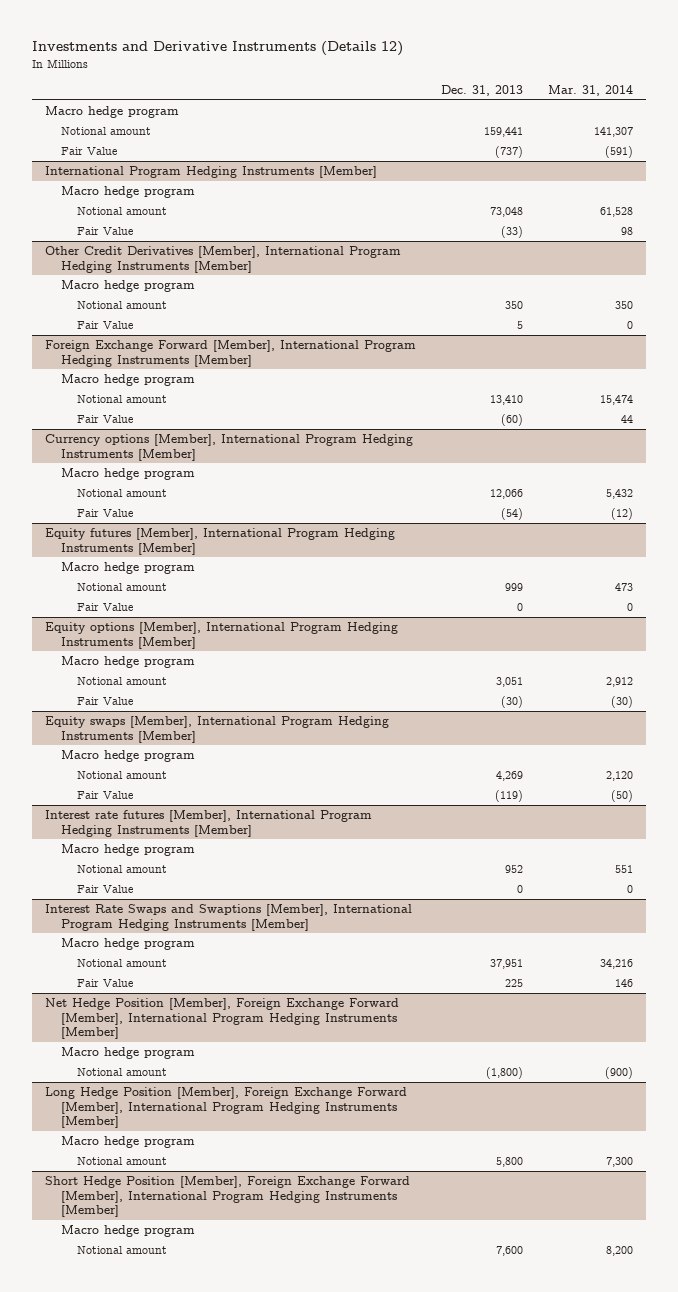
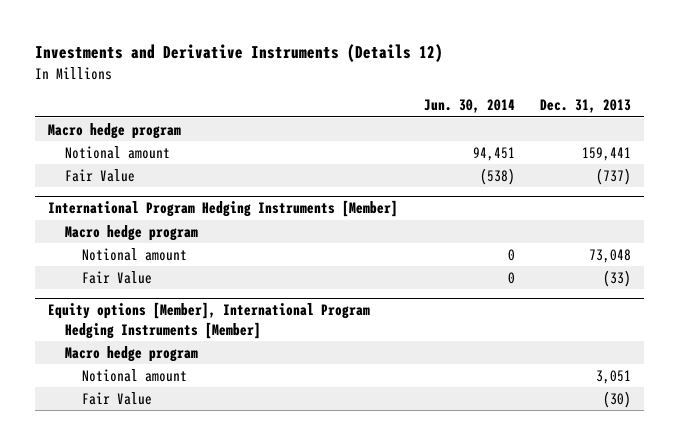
[548,84,634,96] Mar. 31, 2014 -> none
none -> [423,99,515,114] Jun. 30, 2014
[44,246,401,273] Other Credit Derivatives [Member], International Program Hedging Instruments [Member] -> none
[60,280,195,293] Macro hedge program -> none
[77,301,168,310] Notional amount -> none
[77,321,134,330] Fair Value -> none
[44,340,416,367] Foreign Exchange Forward [Member], International Program Hedging Instruments [Member] -> none
[60,374,195,387] Macro hedge program -> none
[77,395,168,404] Notional amount -> none
[77,415,134,424] Fair Value -> none
[44,434,413,461] Currency options [Member], International Program Hedging Instruments [Member] -> none
[60,468,195,481] Macro hedge program -> none
[77,489,168,498] Notional amount -> none
[77,509,134,518] Fair Value -> none
[44,528,395,555] Equity futures [Member], International Program Hedging Instruments [Member] -> none
[60,562,195,575] Macro hedge program -> none
[77,583,168,592] Notional amount -> none
[77,603,134,612] Fair Value -> none
[44,716,389,743] Equity swaps [Member], International Program Hedging Instruments [Member] -> none
[60,750,195,763] Macro hedge program -> none
[77,771,168,780] Notional amount -> none
[77,791,134,800] Fair Value -> none
[44,810,372,837] Interest rate futures [Member], International Program Hedging Instruments [Member] -> none
[60,844,195,857] Macro hedge program -> none
[77,865,168,874] Notional amount -> none
[77,885,134,894] Fair Value -> none
[44,904,412,931] Interest Rate Swaps and Swaptions [Member], International Program Hedging Instruments [Member] -> none
[60,938,195,951] Macro hedge program -> none
[77,959,168,968] Notional amount -> none
[77,979,134,988] Fair Value -> none
[44,998,399,1040] Net Hedge Position [Member], Foreign Exchange Forward [Member], International Program Hedging Instruments [Member] -> none
[60,1047,195,1060] Macro hedge program -> none
[77,1068,168,1077] Notional amount -> none
[44,1087,407,1129] Long Hedge Position [Member], Foreign Exchange Forward [Member], International Program Hedging Instruments [Member] -> none
[60,1136,195,1149] Macro hedge program -> none
[77,1157,168,1166] Notional amount -> none
[44,1176,410,1218] Short Hedge Position [Member], Foreign Exchange Forward [Member], International Program Hedging Instruments [Member] -> none
[60,1225,195,1238] Macro hedge program -> none
[77,1246,168,1255] Notional amount -> none

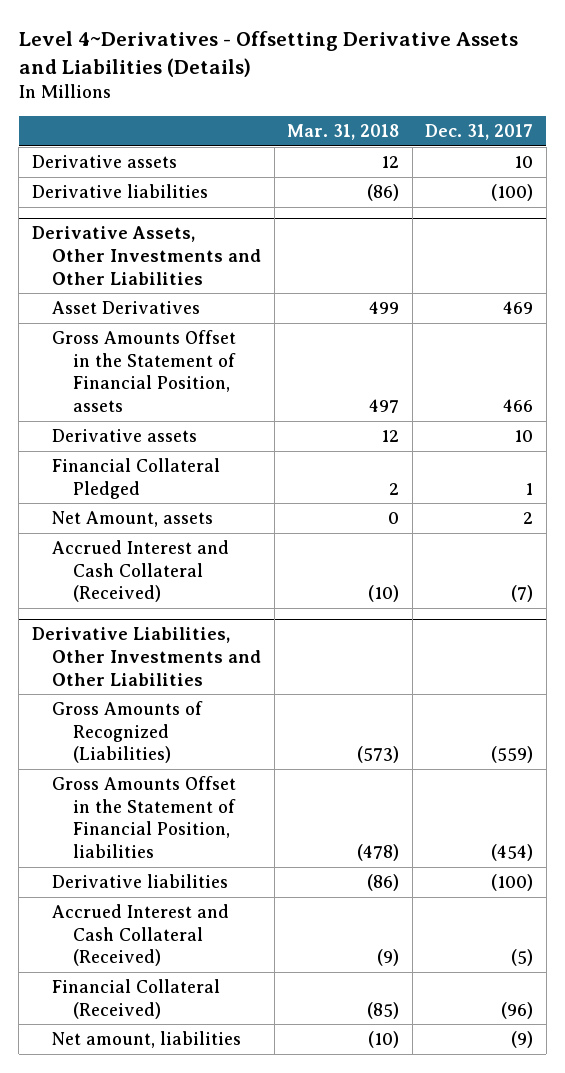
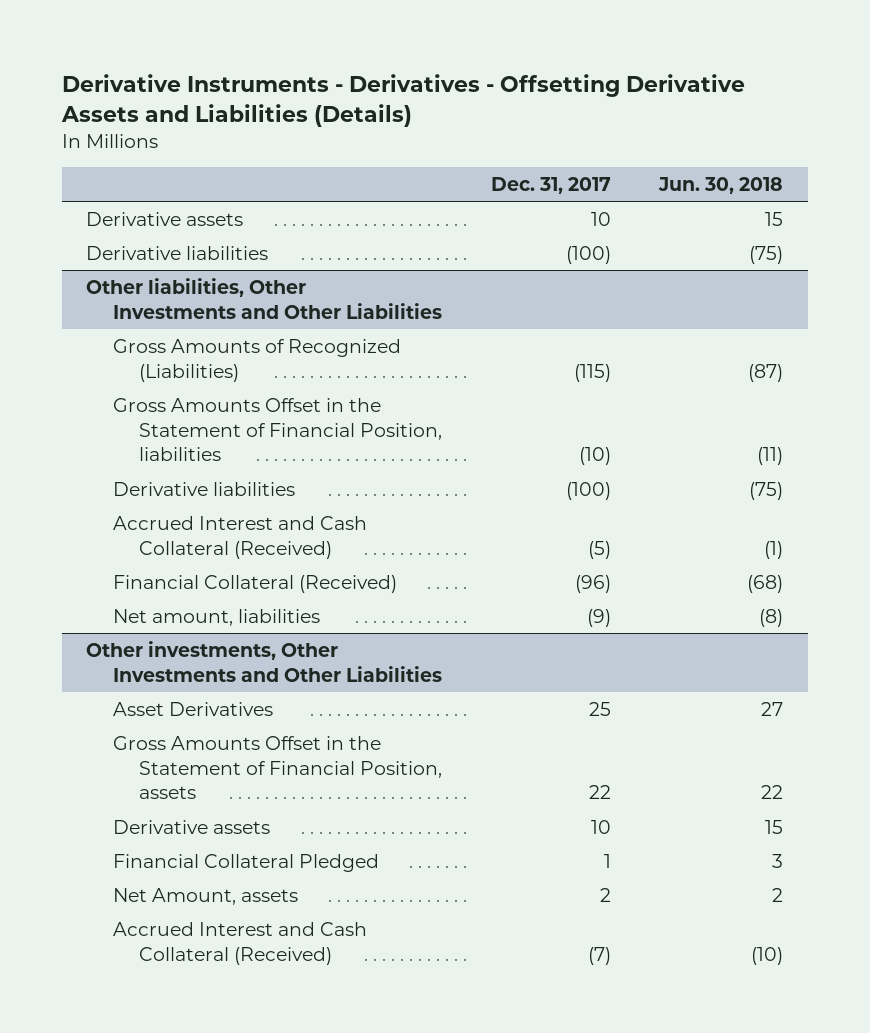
[18,31,518,78] Level 4~Derivatives - Offsetting Derivative Assets and Liabilities (Details) -> [61,73,746,127] Derivative Instruments - Derivatives - Offsetting Derivative Assets and Liabilities (Details)
[287,124,400,141] Mar. 31, 2018 -> none
none -> [658,176,784,194] Jun. 30, 2018
[31,226,262,285] Derivative Assets, Other Investments and Other Liabilities -> none
[52,301,201,315] Asset Derivatives -> none
[52,330,237,412] Gross Amounts Offset in the Statement of Financial Position, assets -> none
[52,429,198,443] Derivative assets -> none
[52,458,221,499] Financial Collateral Pledged -> none
[52,511,214,528] Net Amount, assets -> none
[52,540,230,603] Accrued Interest and Cash Collateral (Received) -> none
[31,627,262,686] Derivative Liabilities, Other Investments and Other Liabilities -> [86,277,442,319] Other liabilities, Other Investments and Other Liabilities
[491,746,534,764] (559) -> [573,363,611,382] (115)
[491,843,534,861] (454) -> [578,447,611,466] (10)
none -> [86,640,442,682] Other investments, Other Investments and Other Liabilities
none -> [112,701,273,716] Asset Derivatives
none -> [112,735,443,800] Gross Amounts Offset in the Statement of Financial Position, assets
none -> [112,819,270,834] Derivative assets
none -> [112,853,379,872] Financial Collateral Pledged
none -> [112,887,298,905] Net Amount, assets
none -> [112,921,367,965] Accrued Interest and Cash Collateral (Received)

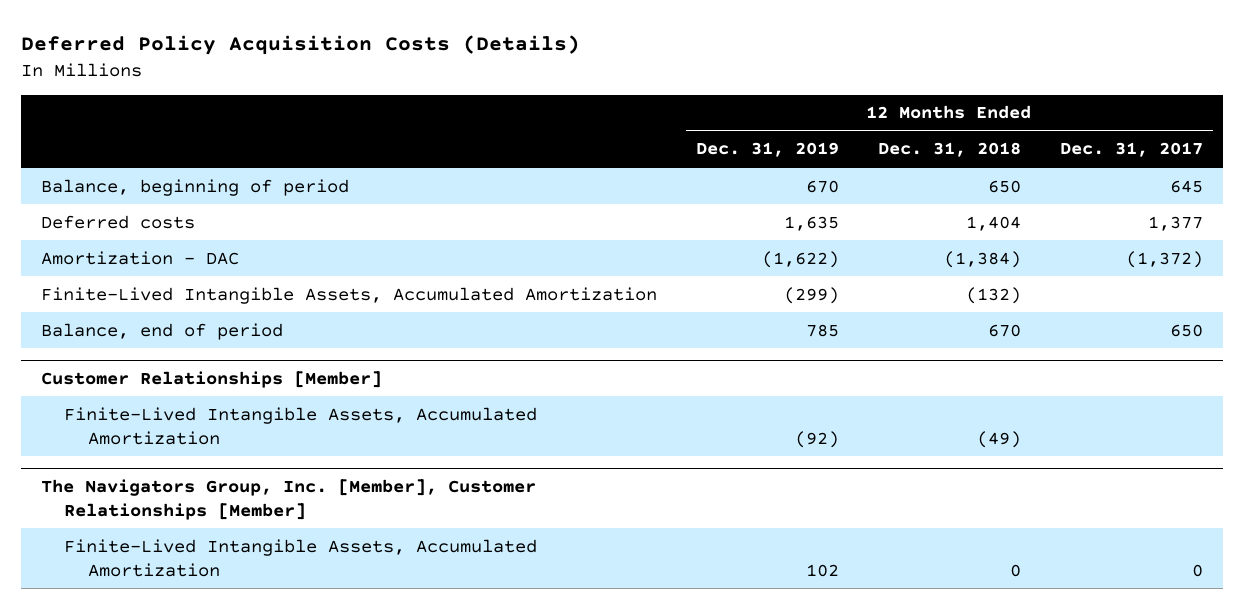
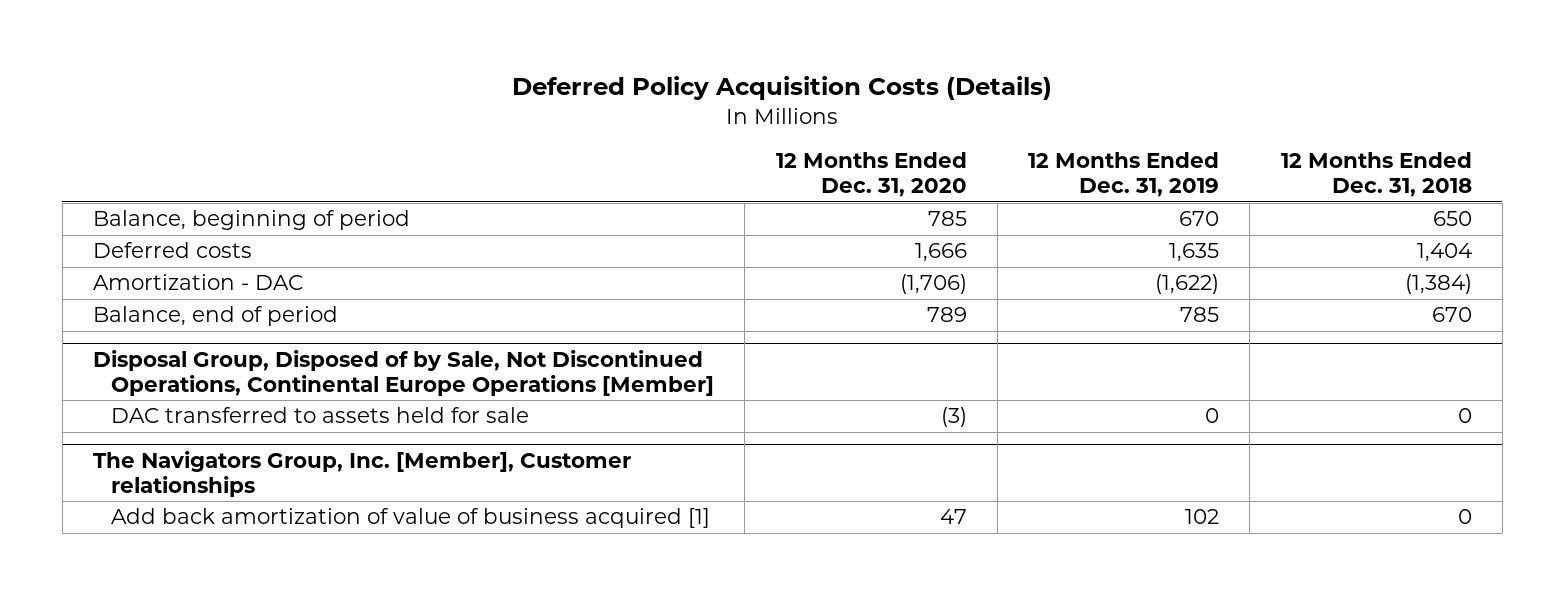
[1060,142,1204,158] Dec. 31, 2017 -> none
none -> [775,152,967,198] 12 Months Ended Dec. 31, 2020
[40,286,657,304] Finite-Lived Intangible Assets, Accumulated Amortization -> none
[40,370,382,388] Customer Relationships [Member] -> none
[64,406,538,445] Finite-Lived Intangible Assets, Accumulated Amortization -> none
[64,538,538,577] Finite-Lived Intangible Assets, Accumulated Amortization -> none
none -> [92,349,715,396] Disposal Group, Disposed of by Sale, Not Discontinued Operations, Continental Europe Operations [Member]
none -> [111,407,530,424] DAC transferred to assets held for sale
[40,478,536,520] The Navigators Group, Inc. [Member], Customer Relationships [Member] -> [92,450,631,497] The Navigators Group, Inc. [Member], Customer relationships
none -> [111,508,711,529] Add back amortization of value of business acquired [1]

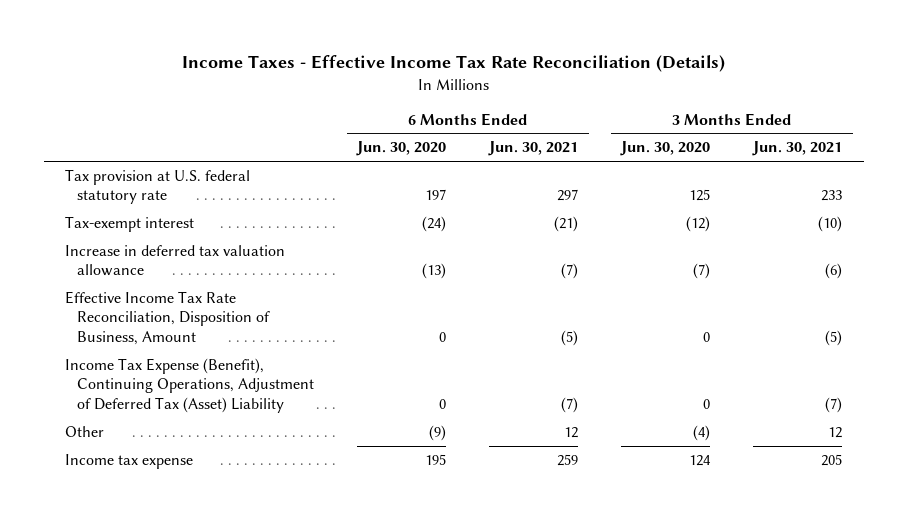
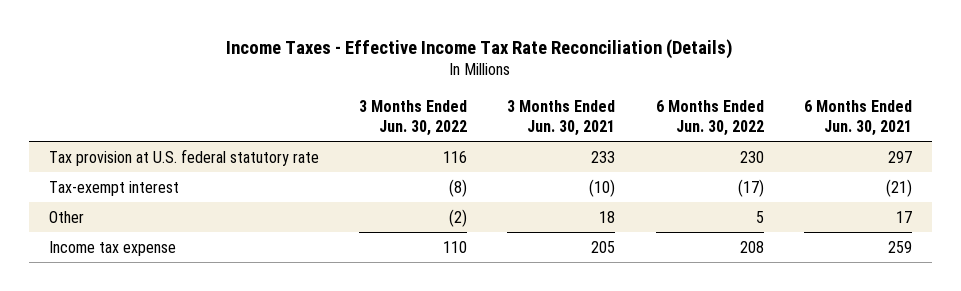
[356,141,447,157] Jun. 30, 2020 -> none
[620,141,711,157] Jun. 30, 2020 -> none
none -> [359,100,468,136] 3 Months Ended Jun. 30, 2022
none -> [655,100,764,136] 6 Months Ended Jun. 30, 2022
[65,245,286,277] Increase in deferred tax valuation allowance -> none
[65,291,271,345] Effective Income Tax Rate Reconciliation, Disposition of Business, Amount -> none
[65,358,315,413] Income Tax Expense (Benefit), Continuing Operations, Adjustment of Deferred Tax (Asset) Liability -> none
[564,427,579,439] 12 -> [895,210,912,223] 17
[828,427,843,439] 12 -> [599,210,616,223] 18

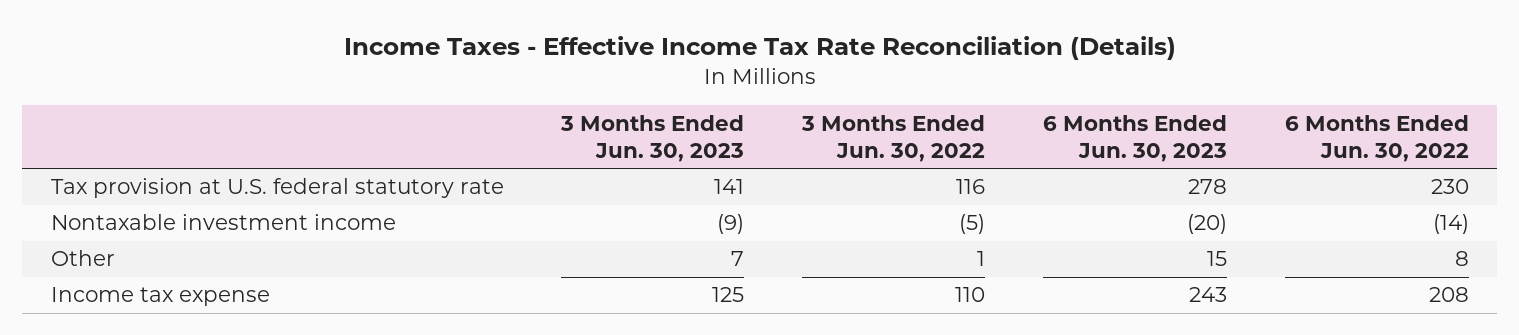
[507,100,616,136] 3 Months Ended Jun. 30, 2021 -> none
[803,100,912,136] 6 Months Ended Jun. 30, 2021 -> none
none -> [560,114,745,162] 3 Months Ended Jun. 30, 2023
none -> [1042,114,1227,162] 6 Months Ended Jun. 30, 2023
[48,180,179,196] Tax-exempt interest -> none
none -> [50,214,396,231] Nontaxable investment income
[449,208,468,227] (2) -> [977,251,986,267] 1
[755,210,764,223] 5 -> [1454,251,1469,267] 8

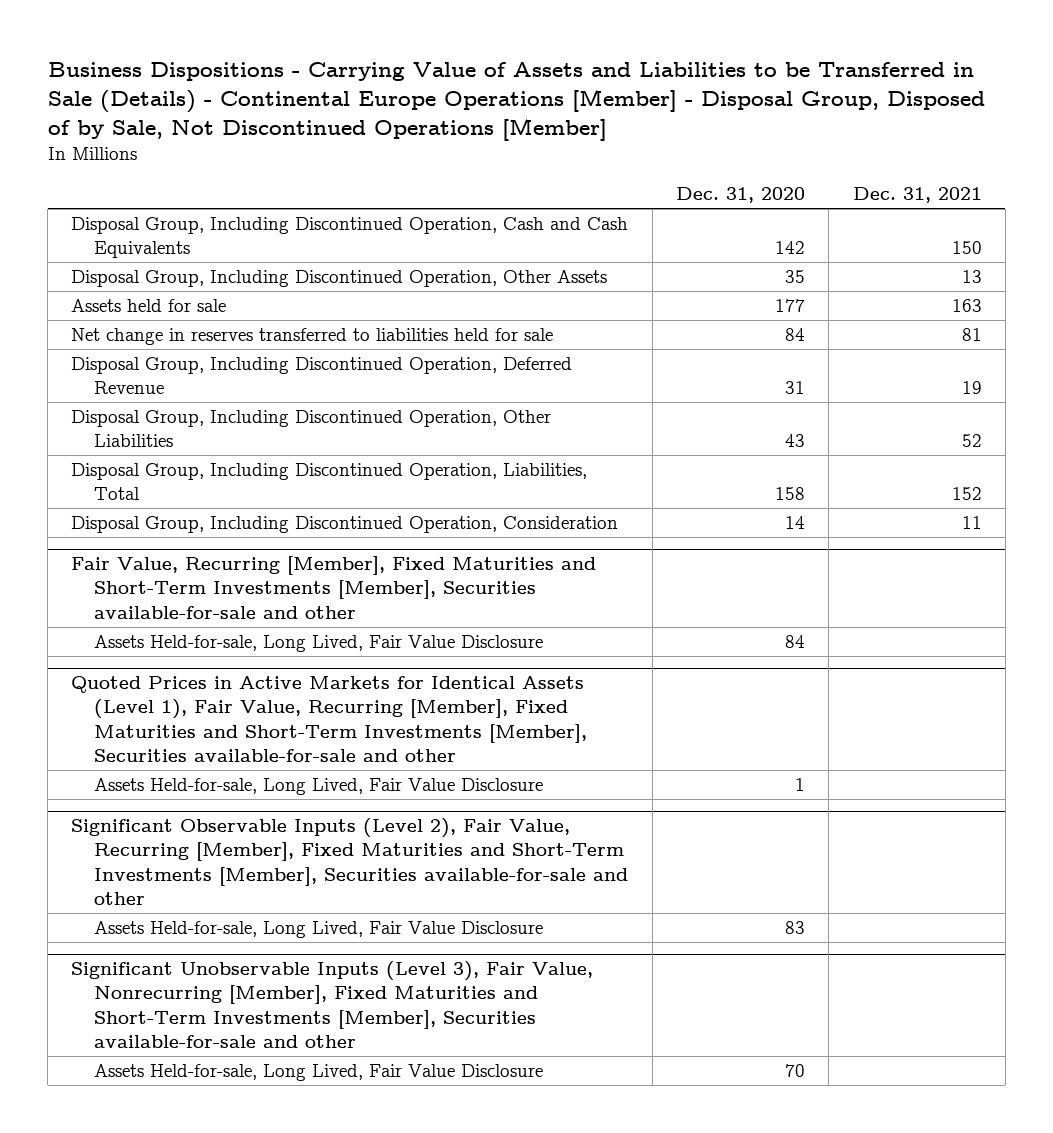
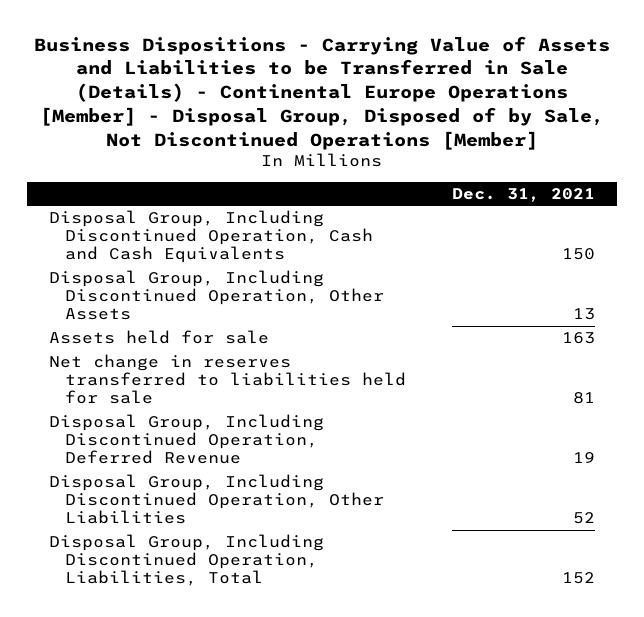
[676,187,806,204] Dec. 31, 2020 -> none
[71,516,619,534] Disposal Group, Including Discontinued Operation, Consideration -> none
[71,556,597,619] Fair Value, Recurring [Member], Fixed Maturities and Short-Term Investments [Member], Securities available-for-sale and other -> none
[93,635,543,653] Assets Held-for-sale, Long Lived, Fair Value Disclosure -> none
[71,676,587,763] Quoted Prices in Active Markets for Identical Assets (Level 1), Fair Value, Recurring [Member], Fixed Maturities and Short-Term Investments [Member], Securities available-for-sale and other -> none
[93,778,543,796] Assets Held-for-sale, Long Lived, Fair Value Disclosure -> none
[71,818,628,906] Significant Observable Inputs (Level 2), Fair Value, Recurring [Member], Fixed Maturities and Short-Term Investments [Member], Securities available-for-sale and other -> none
[93,921,543,939] Assets Held-for-sale, Long Lived, Fair Value Disclosure -> none
[71,961,594,1049] Significant Unobservable Inputs (Level 3), Fair Value, Nonrecurring [Member], Fixed Maturities and Short-Term Investments [Member], Securities available-for-sale and other -> none
[93,1064,543,1082] Assets Held-for-sale, Long Lived, Fair Value Disclosure -> none

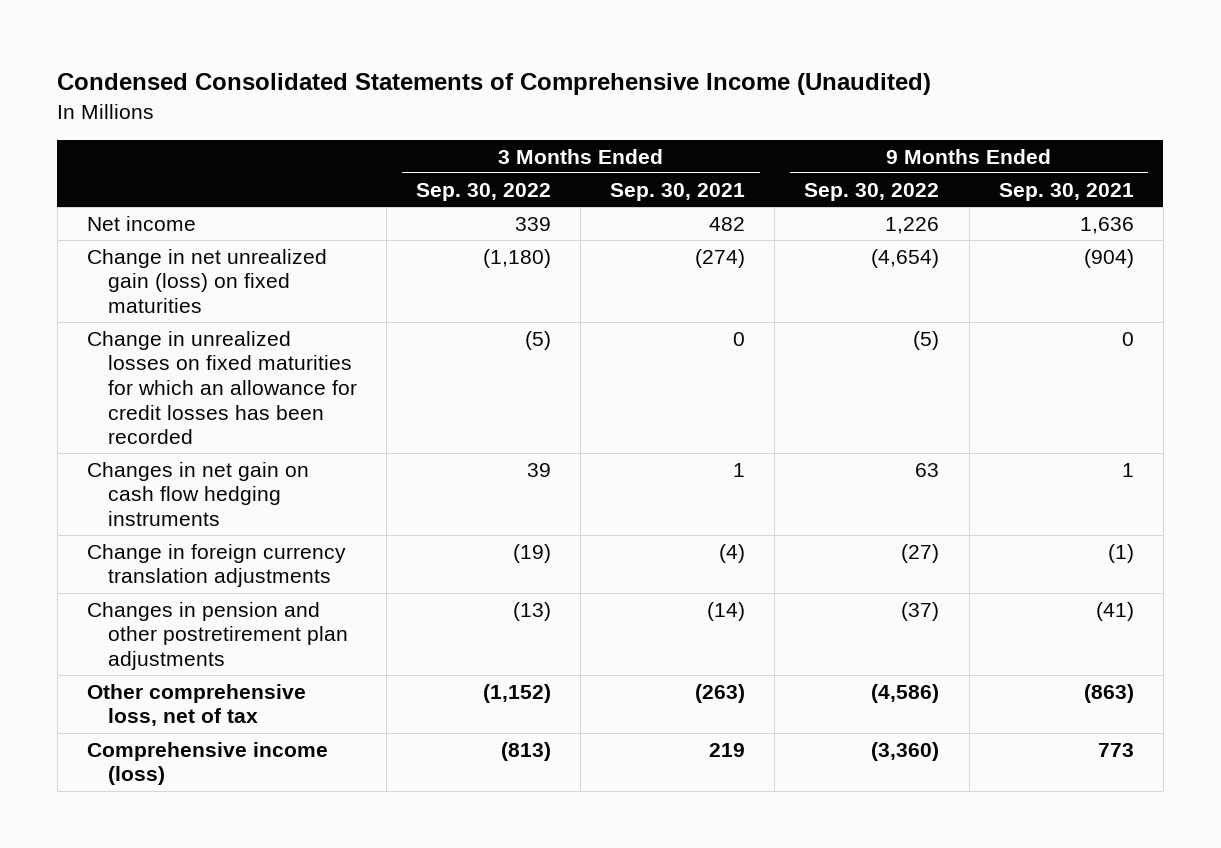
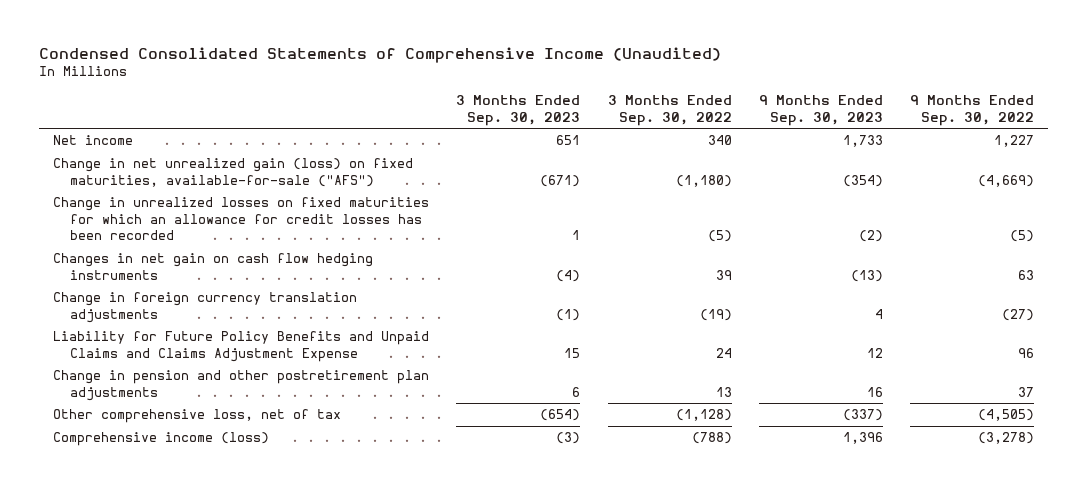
[610,182,746,201] Sep. 30, 2021 -> none
[998,182,1134,201] Sep. 30, 2021 -> none
none -> [456,95,581,126] 3 Months Ended Sep. 30, 2023
none -> [758,95,883,126] 9 Months Ended Sep. 30, 2023
[515,216,552,231] 339 -> [707,135,732,146] 340
[885,216,940,234] 1,226 -> [994,135,1035,148] 1,227
[86,248,327,314] Change in net unrealized gain (loss) on fixed maturities -> [52,158,413,187] Change in net unrealized gain (loss) on fixed maturities, available-for-sale ("AFS")
[871,248,940,268] (4,654) -> [978,174,1035,187] (4,669)
none -> [52,331,429,362] Liability for Future Policy Benefits and Unpaid Claims and Claims Adjustment Expense
[86,601,349,671] Changes in pension and other postretirement plan adjustments -> [52,370,429,401] Change in pension and other postretirement plan adjustments
[513,601,552,621] (13) -> [715,386,732,397] 13
[901,601,940,621] (37) -> [1018,386,1035,397] 37
[483,683,552,703] (1,152) -> [675,409,732,422] (1,128)
[871,683,940,703] (4,586) -> [978,409,1035,422] (4,505)
[501,741,552,761] (813) -> [691,432,732,445] (788)
[871,741,940,761] (3,360) -> [978,432,1035,445] (3,278)

